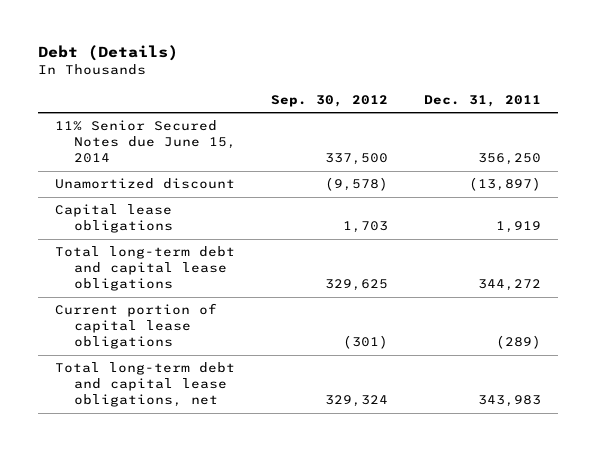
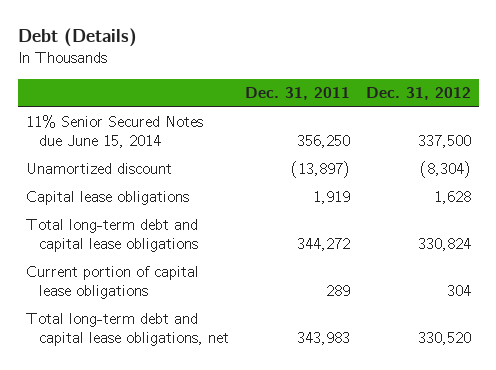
[271,94,389,107] Sep. 30, 2012 -> none
none -> [365,87,471,101] Dec. 31, 2012
[495,335,541,350] (289) -> [325,285,350,297] 289

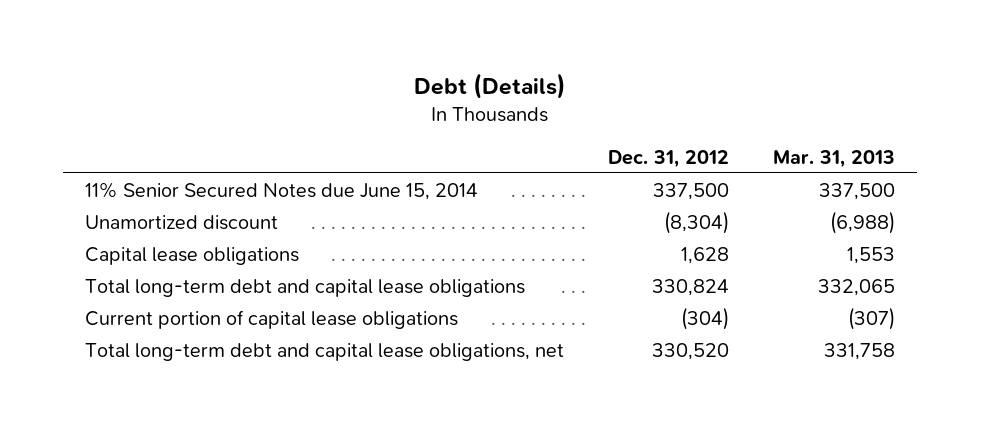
[244,87,350,101] Dec. 31, 2011 -> none
none -> [773,150,896,169] Mar. 31, 2013
[446,285,471,297] 304 -> [681,306,730,330] (304)

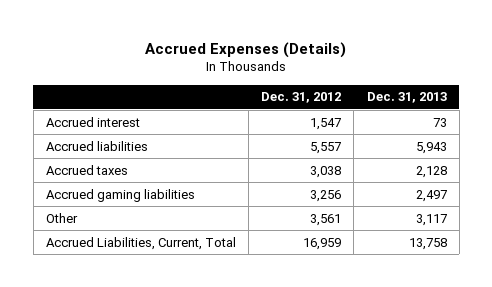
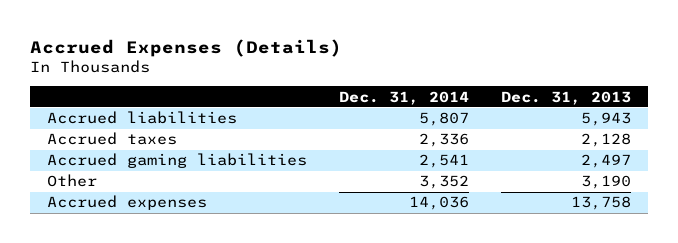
[261,92,342,104] Dec. 31, 2012 -> none
none -> [338,90,469,105] Dec. 31, 2014
[45,116,140,127] Accrued interest -> none
[415,213,447,226] 3,117 -> [581,175,632,190] 3,190
[45,236,236,250] Accrued Liabilities, Current, Total -> [46,195,207,211] Accrued expenses

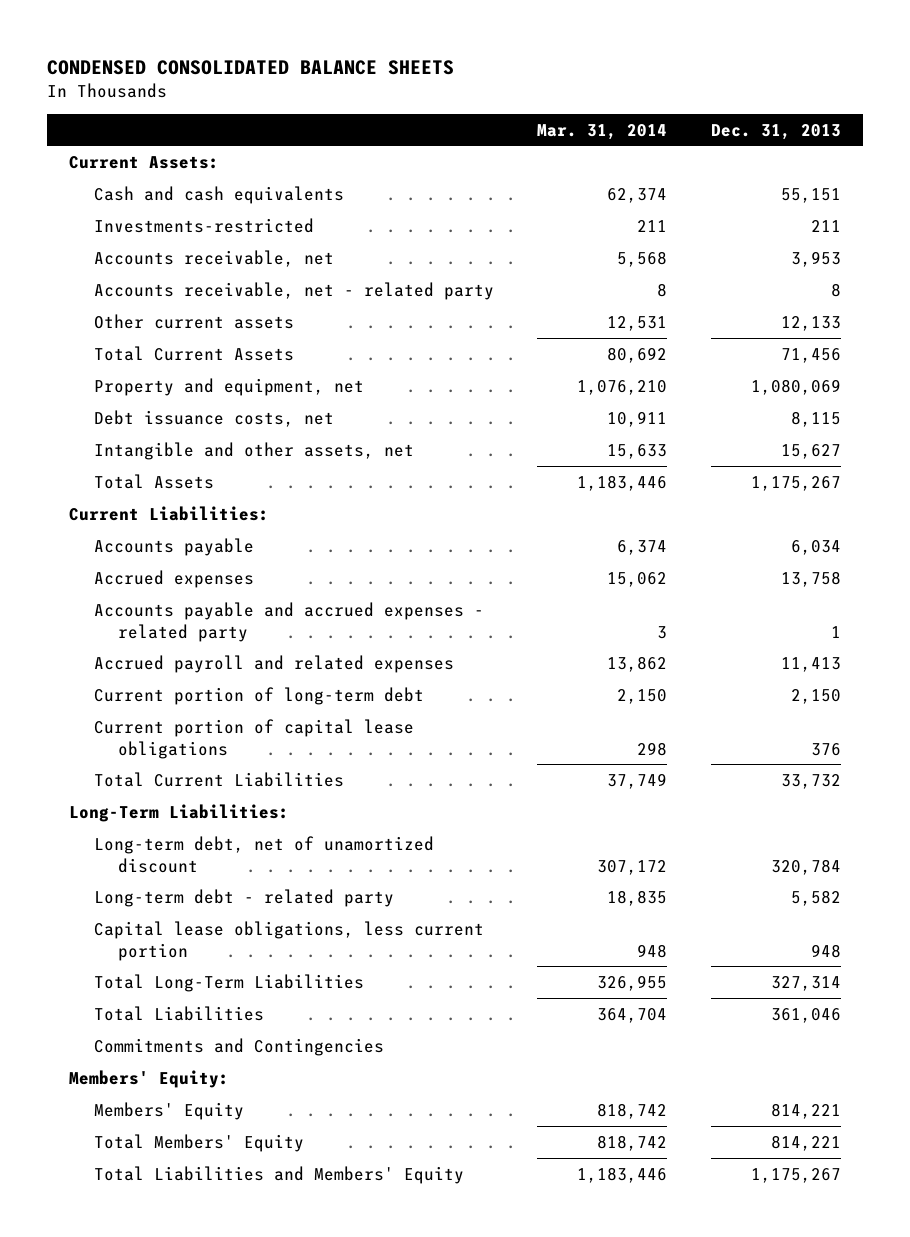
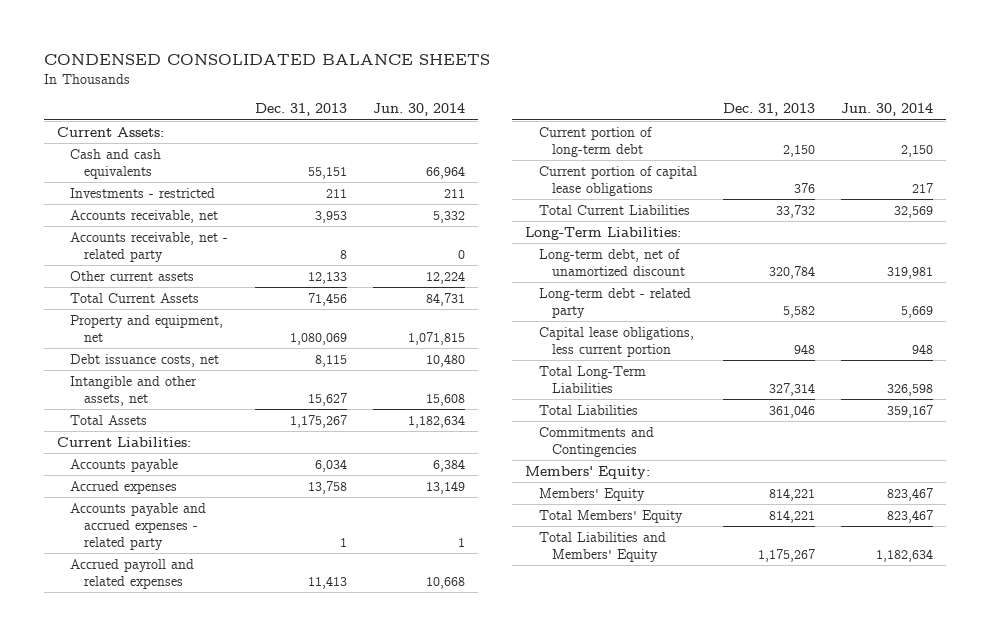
[537,123,668,140] Mar. 31, 2014 -> none
none -> [372,103,465,117] Jun. 30, 2014
[93,217,314,233] Investments-restricted -> [70,187,216,198] Investments - restricted

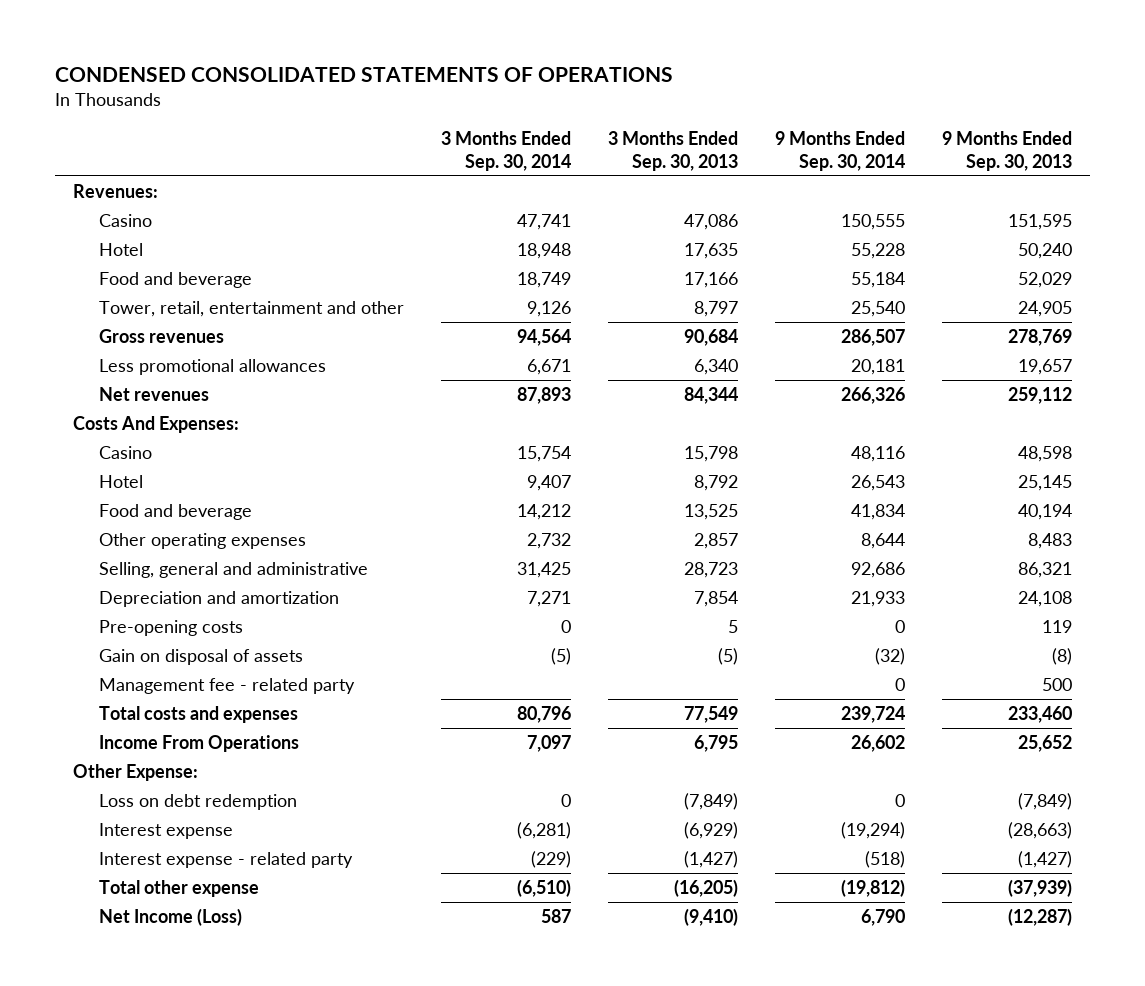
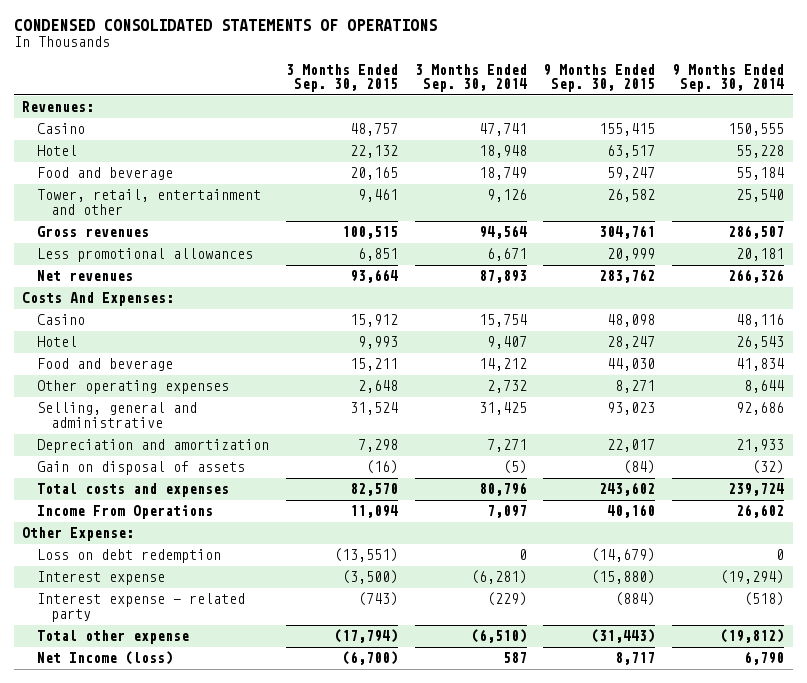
[608,130,739,171] 3 Months Ended Sep. 30, 2013 -> none
[941,130,1072,171] 9 Months Ended Sep. 30, 2013 -> none
none -> [285,63,398,92] 3 Months Ended Sep. 30, 2015
none -> [543,63,656,92] 9 Months Ended Sep. 30, 2015
[99,619,244,636] Pre-opening costs -> none
[99,677,356,694] Management fee - related party -> none
[99,907,243,926] Net Income (Loss) -> [36,651,173,666] Net Income (loss)

